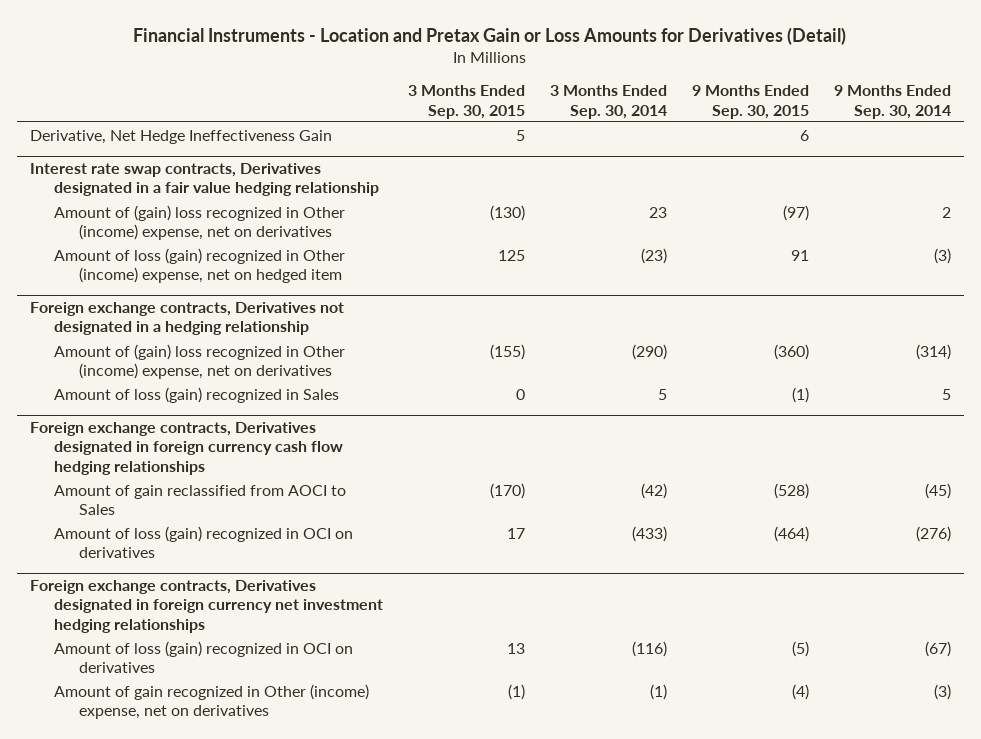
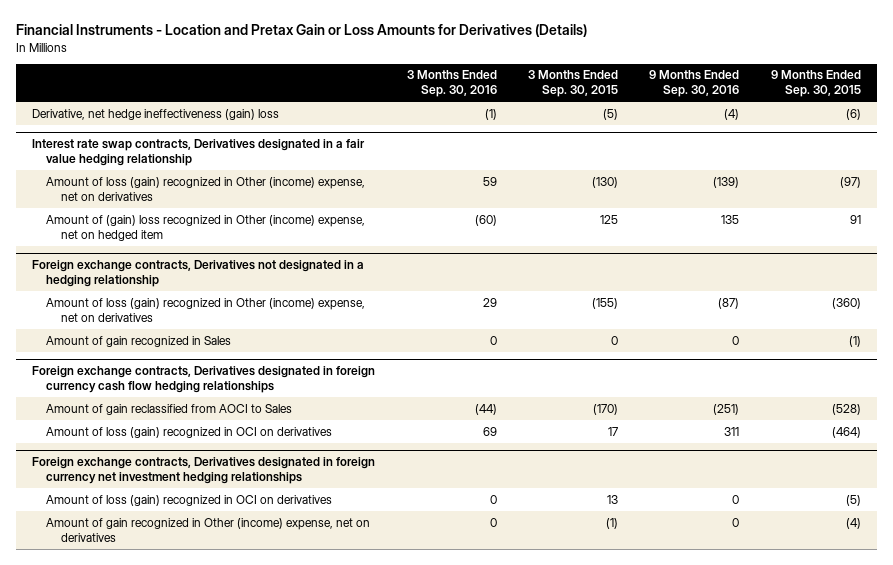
[133,26,847,45] Financial Instruments - Location and Pretax Gain or Loss Amounts for Derivatives (Detail) -> [16,24,588,38] Financial Instruments - Location and Pretax Gain or Loss Amounts for Derivatives (Details)
[550,85,668,119] 3 Months Ended Sep. 30, 2014 -> none
[834,85,952,119] 9 Months Ended Sep. 30, 2014 -> none
none -> [406,70,497,98] 3 Months Ended Sep. 30, 2016
none -> [649,70,740,98] 9 Months Ended Sep. 30, 2016
[29,129,332,144] Derivative, Net Hedge Ineffectiveness Gain -> [32,108,280,120] Derivative, net hedge ineffectiveness (gain) loss
[516,129,526,141] 5 -> [603,108,619,120] (5)
[800,129,810,141] 6 -> [845,108,861,120] (6)
[54,204,346,240] Amount of (gain) loss recognized in Other (income) expense, net on derivatives -> [46,176,366,201] Amount of loss (gain) recognized in Other (income) expense, net on derivatives
[54,247,346,283] Amount of loss (gain) recognized in Other (income) expense, net on hedged item -> [46,214,366,241] Amount of (gain) loss recognized in Other (income) expense, net on hedged item
[54,343,346,379] Amount of (gain) loss recognized in Other (income) expense, net on derivatives -> [46,297,366,322] Amount of loss (gain) recognized in Other (income) expense, net on derivatives
[54,386,340,403] Amount of loss (gain) recognized in Sales -> [46,335,232,347] Amount of gain recognized in Sales

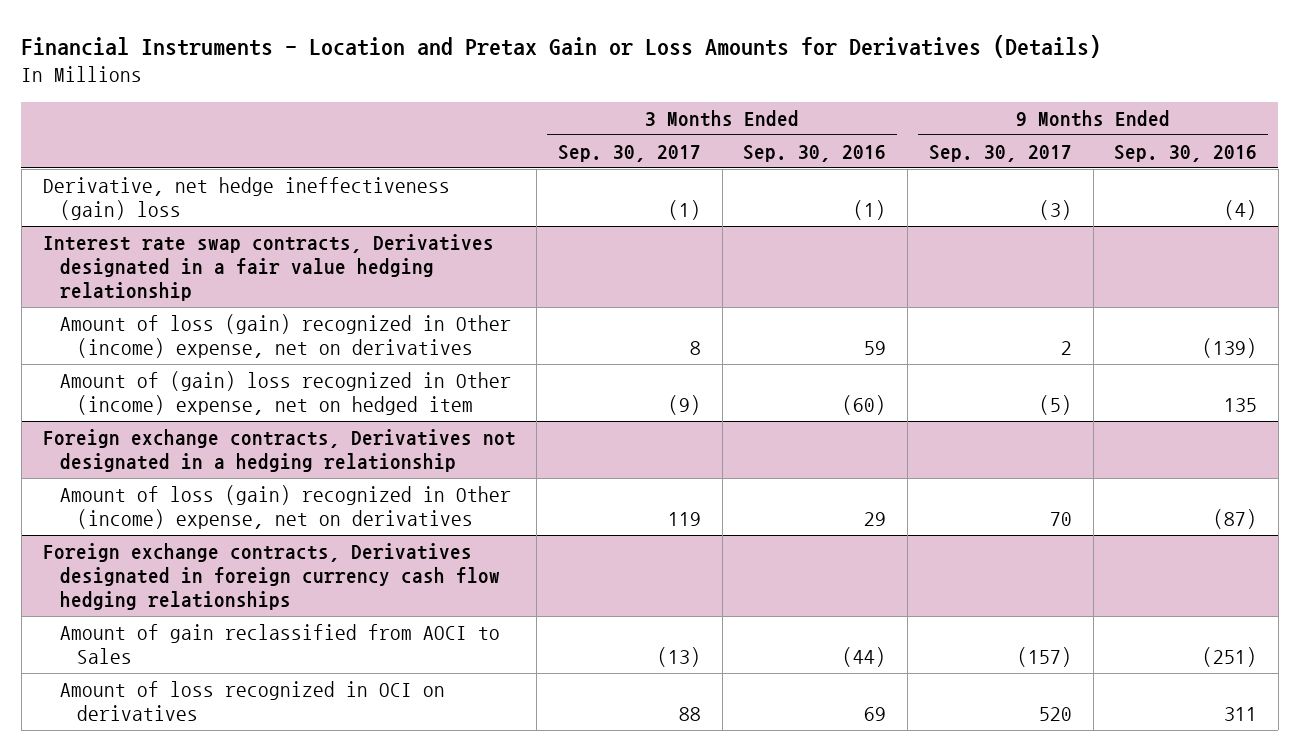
[528,70,619,98] 3 Months Ended Sep. 30, 2015 -> none
[770,70,861,98] 9 Months Ended Sep. 30, 2015 -> none
none -> [557,144,701,162] Sep. 30, 2017
none -> [928,144,1072,162] Sep. 30, 2017
[46,335,232,347] Amount of gain recognized in Sales -> none
[32,457,376,485] Foreign exchange contracts, Derivatives designated in foreign currency net investment hedging relationships -> none
[46,494,333,506] Amount of loss (gain) recognized in OCI on derivatives -> none
[46,517,371,542] Amount of gain recognized in Other (income) expense, net on derivatives -> none
[46,426,333,438] Amount of loss (gain) recognized in OCI on derivatives -> [59,680,445,722] Amount of loss recognized in OCI on derivatives

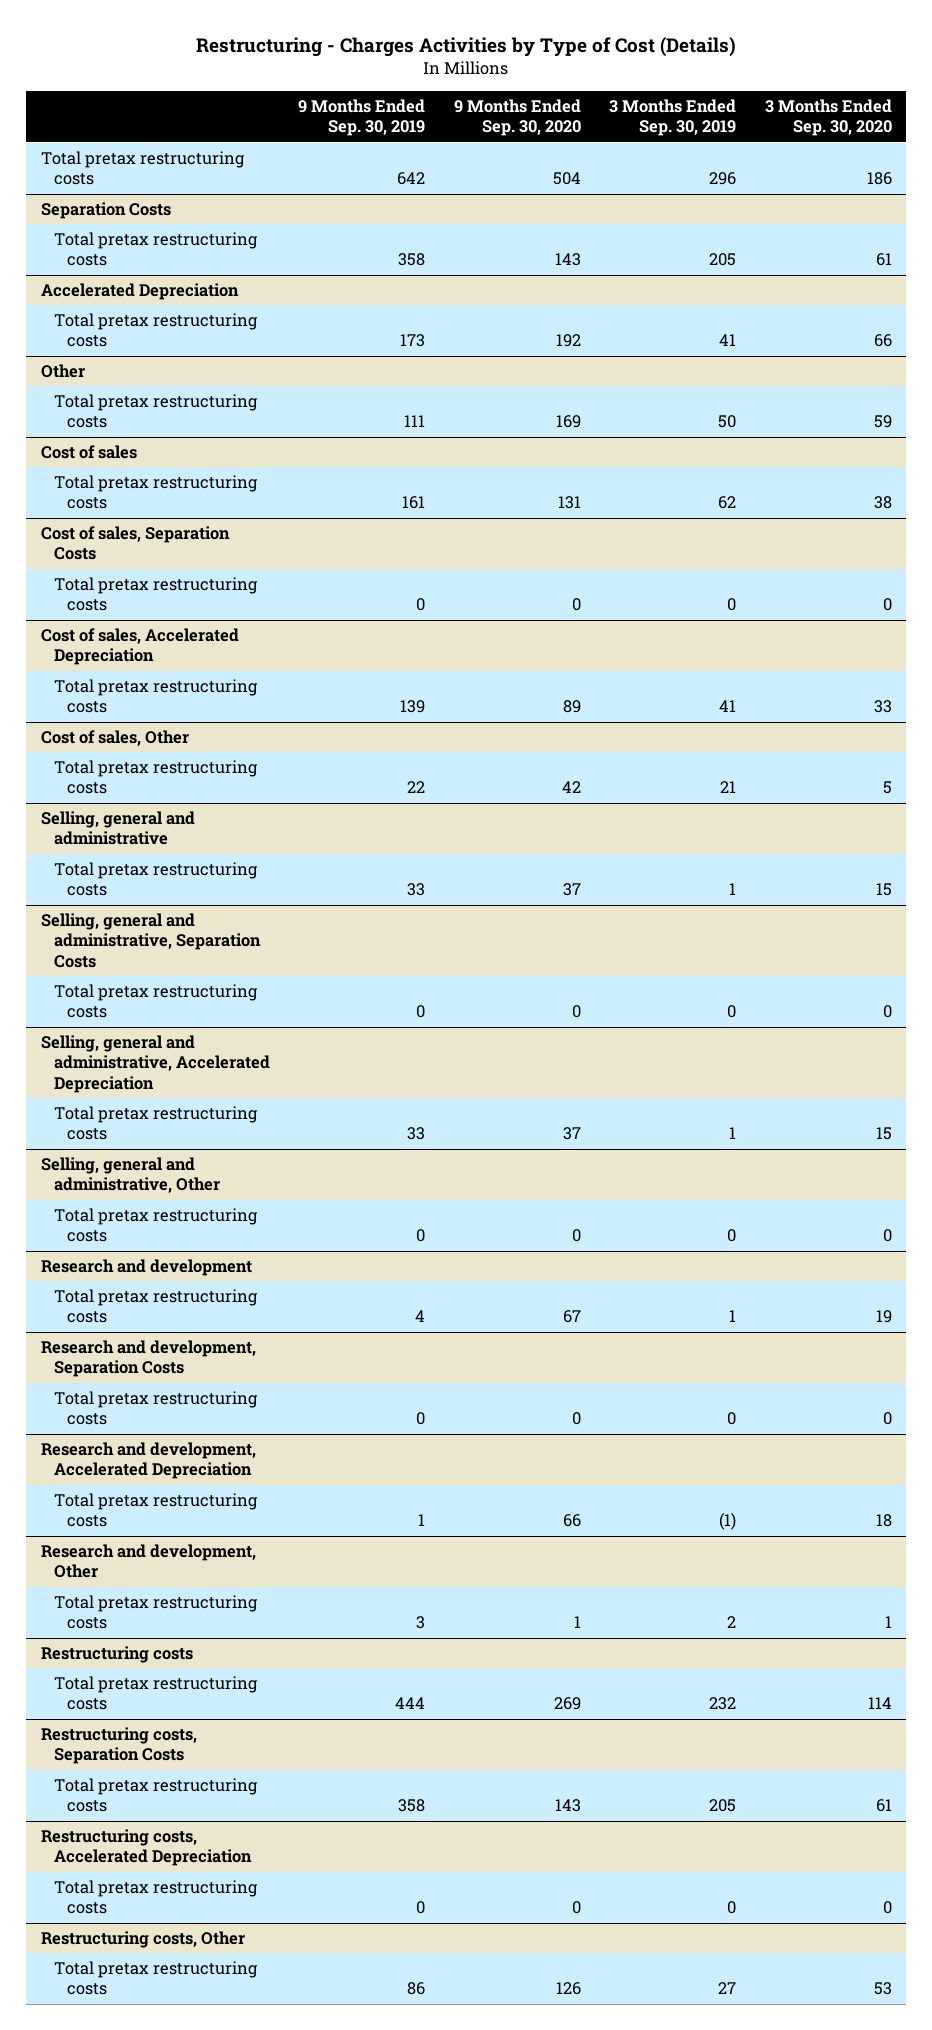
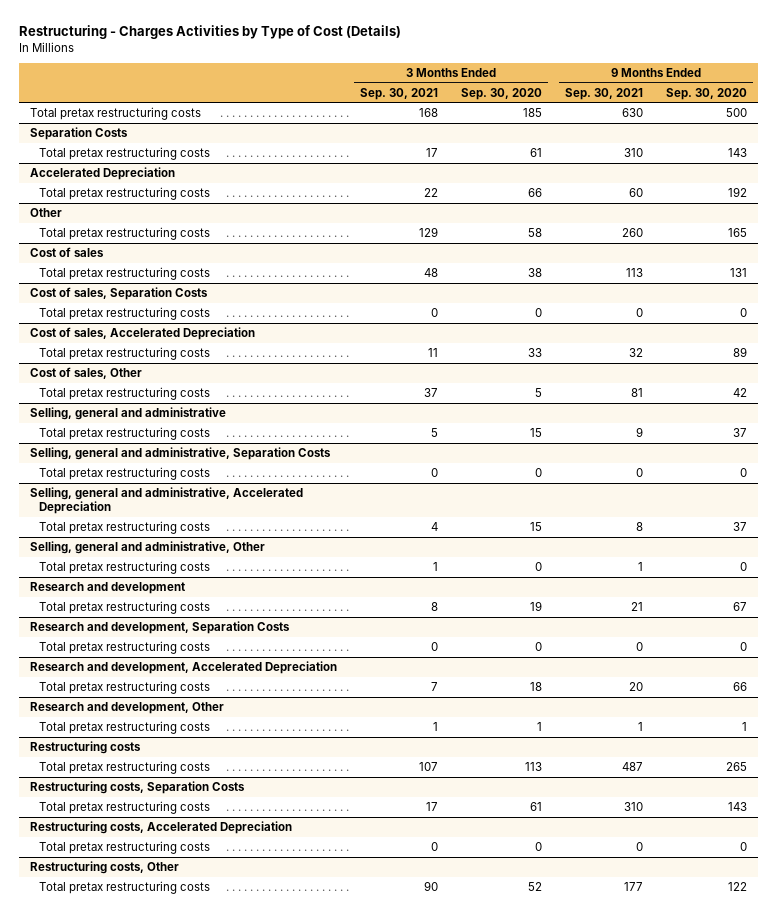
[298,99,426,137] 9 Months Ended Sep. 30, 2019 -> none
[609,99,737,137] 3 Months Ended Sep. 30, 2019 -> none
none -> [360,87,439,100] Sep. 30, 2021
none -> [564,87,643,100] Sep. 30, 2021
[552,172,581,186] 504 -> [725,107,747,117] 500
[866,172,892,186] 186 -> [523,107,543,117] 185
[555,415,581,429] 169 -> [727,227,747,237] 165
[873,415,892,429] 59 -> [528,227,543,237] 58
[553,1697,581,1711] 269 -> [725,761,747,771] 265
[867,1697,892,1710] 114 -> [525,761,543,771] 113
[555,1982,581,1996] 126 -> [727,881,747,891] 122
[873,1982,892,1996] 53 -> [528,881,543,891] 52

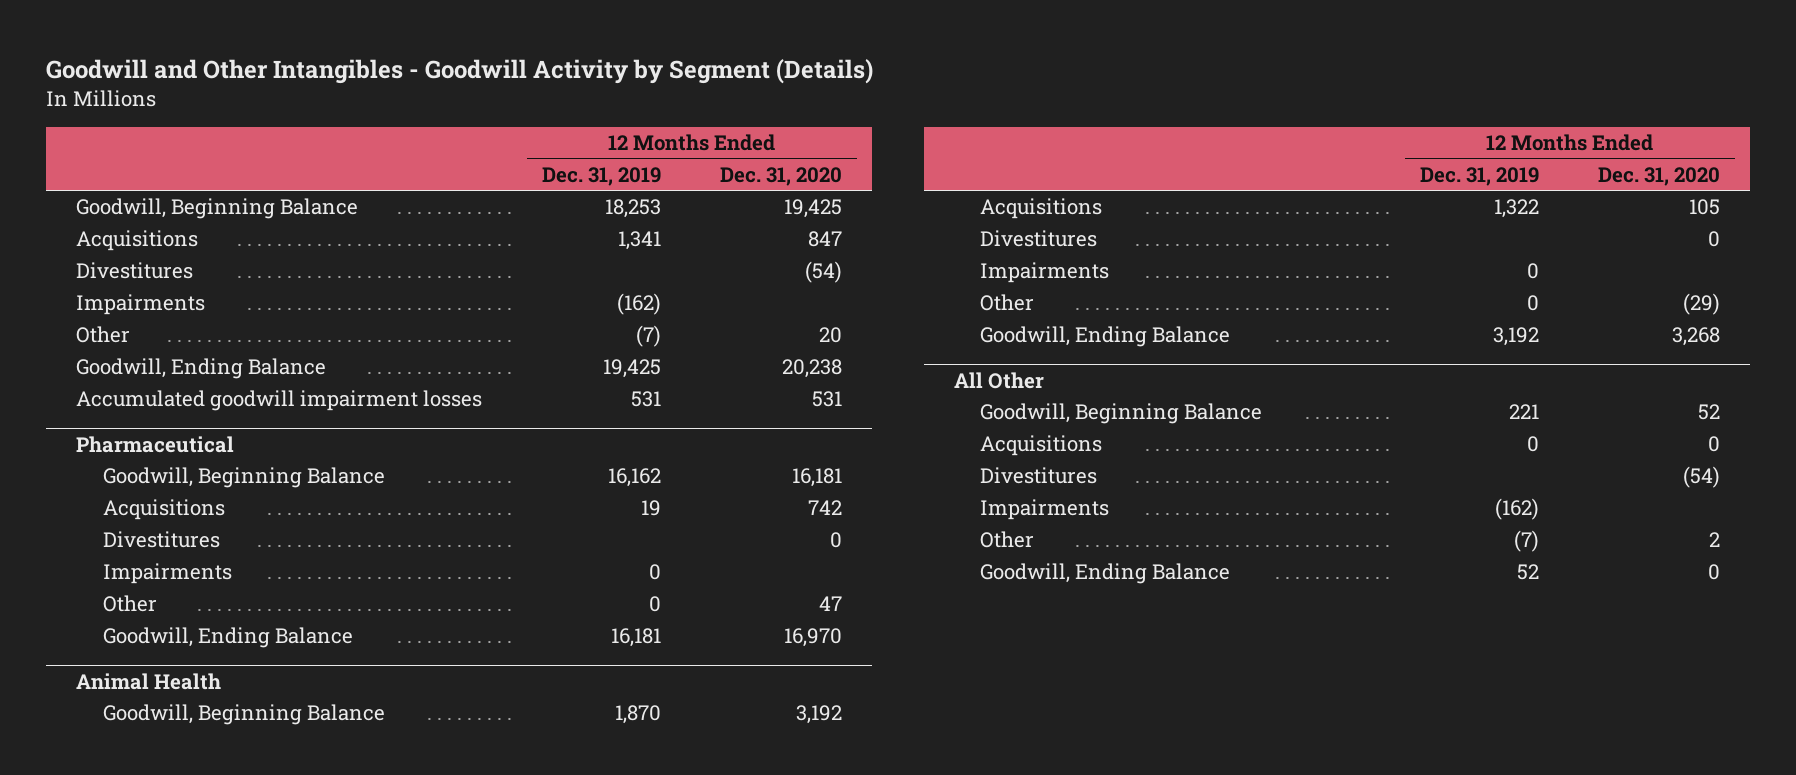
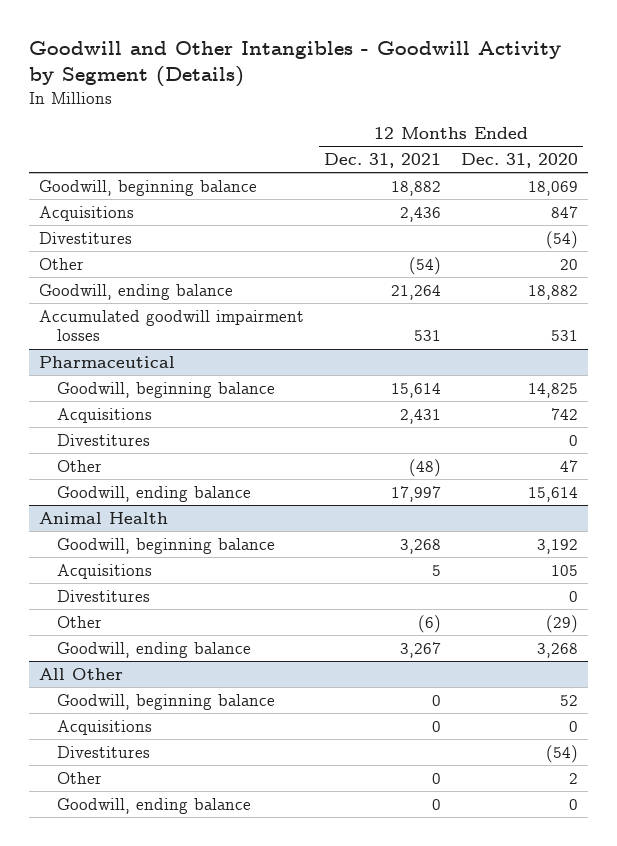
[541,166,661,186] Dec. 31, 2019 -> none
none -> [324,153,442,169] Dec. 31, 2021
[75,198,358,220] Goodwill, Beginning Balance -> [38,179,257,196] Goodwill, beginning balance
[784,199,843,219] 19,425 -> [528,180,579,196] 18,069
[75,294,205,316] Impairments -> none
[75,358,326,380] Goodwill, Ending Balance -> [38,283,233,300] Goodwill, ending balance
[782,359,843,379] 20,238 -> [528,284,579,300] 18,882
[102,467,385,489] Goodwill, Beginning Balance -> [57,381,276,398] Goodwill, beginning balance
[792,468,843,488] 16,181 -> [528,382,579,398] 14,825
[102,563,232,585] Impairments -> none
[102,627,353,649] Goodwill, Ending Balance -> [57,485,252,502] Goodwill, ending balance
[784,628,843,648] 16,970 -> [528,486,579,502] 15,614
[102,704,385,726] Goodwill, Beginning Balance -> [57,537,276,554] Goodwill, beginning balance
[980,262,1110,284] Impairments -> none
[980,326,1231,348] Goodwill, Ending Balance -> [57,641,252,658] Goodwill, ending balance
[980,403,1263,425] Goodwill, Beginning Balance -> [57,693,276,710] Goodwill, beginning balance
[980,499,1110,521] Impairments -> none
[980,563,1231,585] Goodwill, Ending Balance -> [57,797,252,814] Goodwill, ending balance

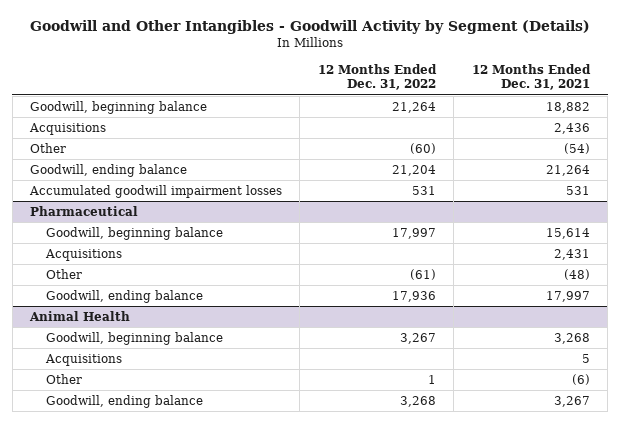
[461,153,579,169] Dec. 31, 2020 -> none
none -> [317,64,437,91] 12 Months Ended Dec. 31, 2022
[38,231,132,244] Divestitures -> none
[57,433,151,446] Divestitures -> none
[57,589,151,602] Divestitures -> none
[38,667,123,680] All Other -> none
[57,693,276,710] Goodwill, beginning balance -> none
[57,719,153,735] Acquisitions -> none
[57,745,151,758] Divestitures -> none
[57,771,103,784] Other -> none
[57,797,252,814] Goodwill, ending balance -> none

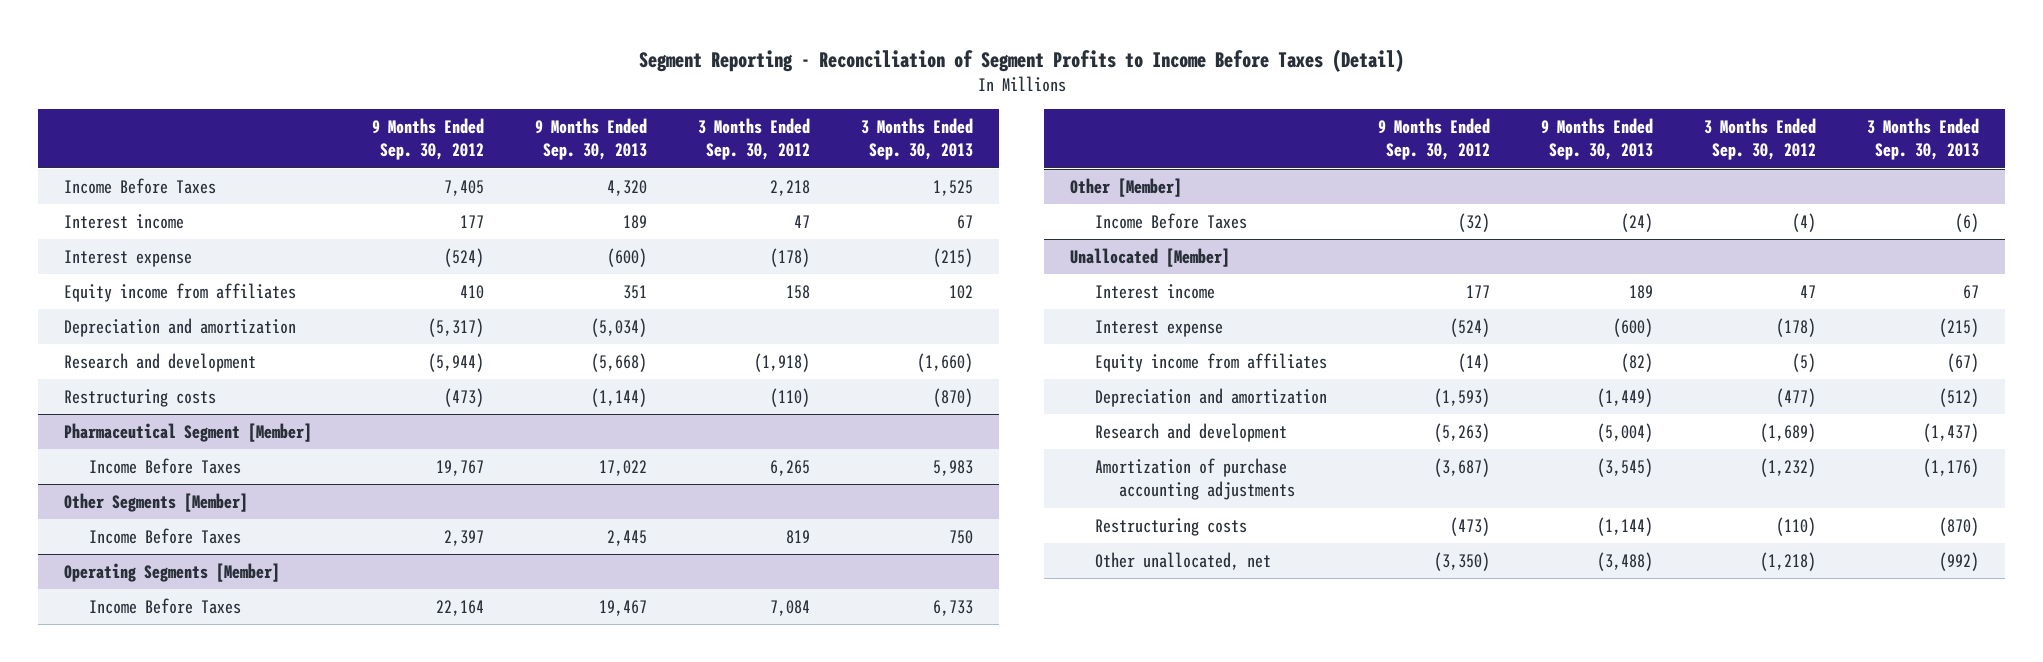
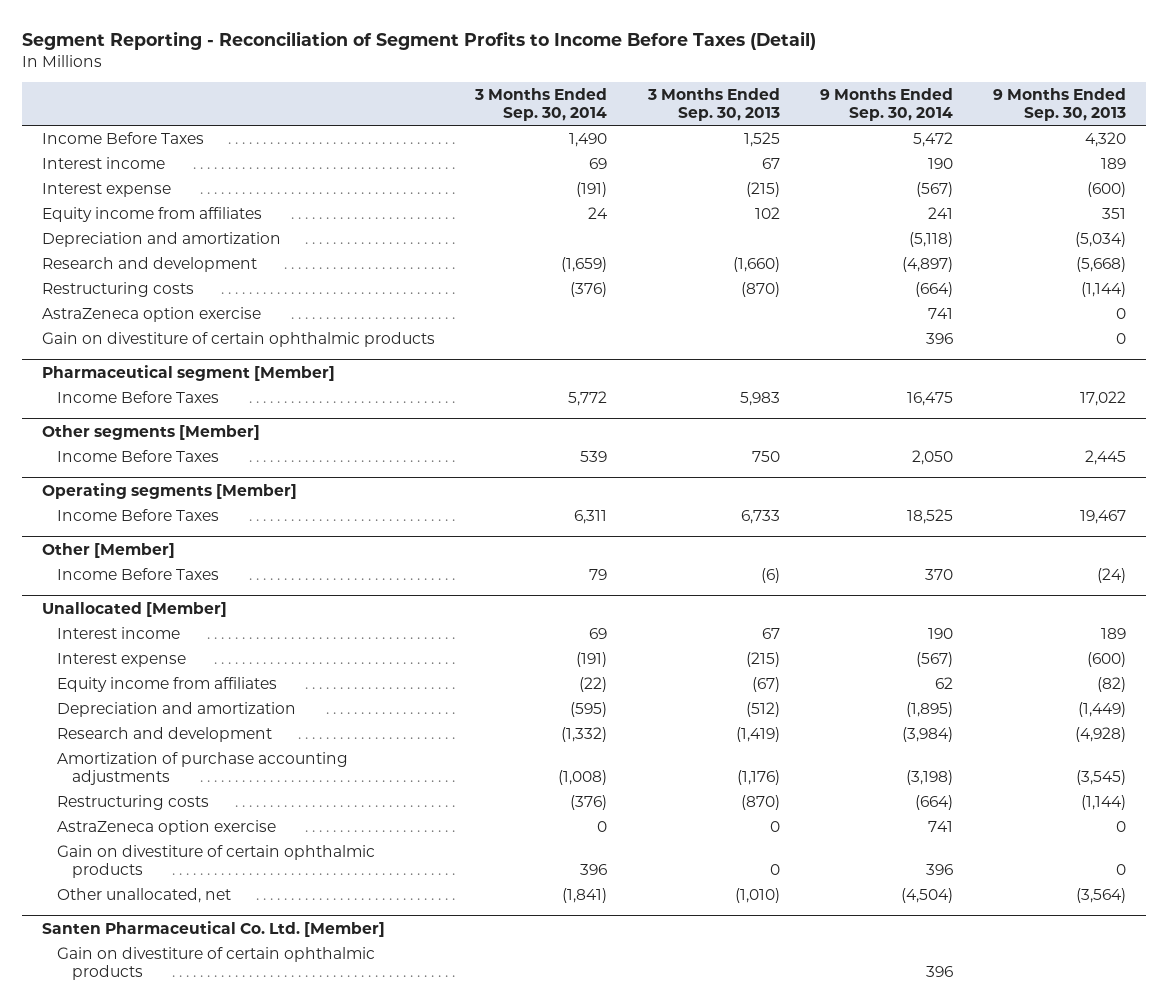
[371,118,484,161] 9 Months Ended Sep. 30, 2012 -> none
[698,118,811,161] 3 Months Ended Sep. 30, 2012 -> none
none -> [474,88,608,121] 3 Months Ended Sep. 30, 2014
none -> [819,88,953,121] 9 Months Ended Sep. 30, 2014
none -> [42,307,262,323] AstraZeneca option exercise
none -> [42,332,436,348] Gain on divestiture of certain ophthalmic products
[64,423,313,443] Pharmaceutical Segment [Member] -> [42,364,336,381] Pharmaceutical segment [Member]
[64,493,249,513] Other Segments [Member] -> [42,424,261,440] Other segments [Member]
[64,563,281,583] Operating Segments [Member] -> [42,482,298,499] Operating segments [Member]
[1597,423,1654,443] (5,004) -> [1074,727,1126,743] (4,928)
[1923,423,1980,443] (1,437) -> [735,727,780,743] (1,419)
none -> [57,820,277,836] AstraZeneca option exercise
none -> [57,845,376,878] Gain on divestiture of certain ophthalmic products
[1597,552,1654,572] (3,488) -> [1075,888,1126,904] (3,564)
[1939,552,1980,572] (992) -> [734,888,780,904] (1,010)
none -> [42,920,386,937] Santen Pharmaceutical Co. Ltd. [Member]
none -> [57,947,376,980] Gain on divestiture of certain ophthalmic products

